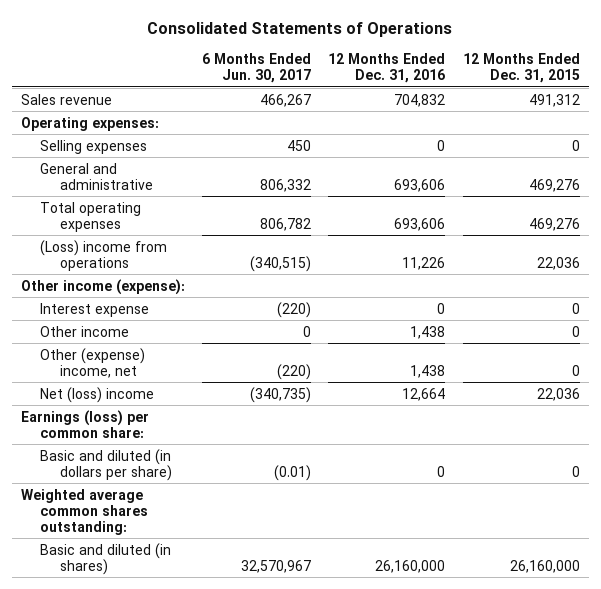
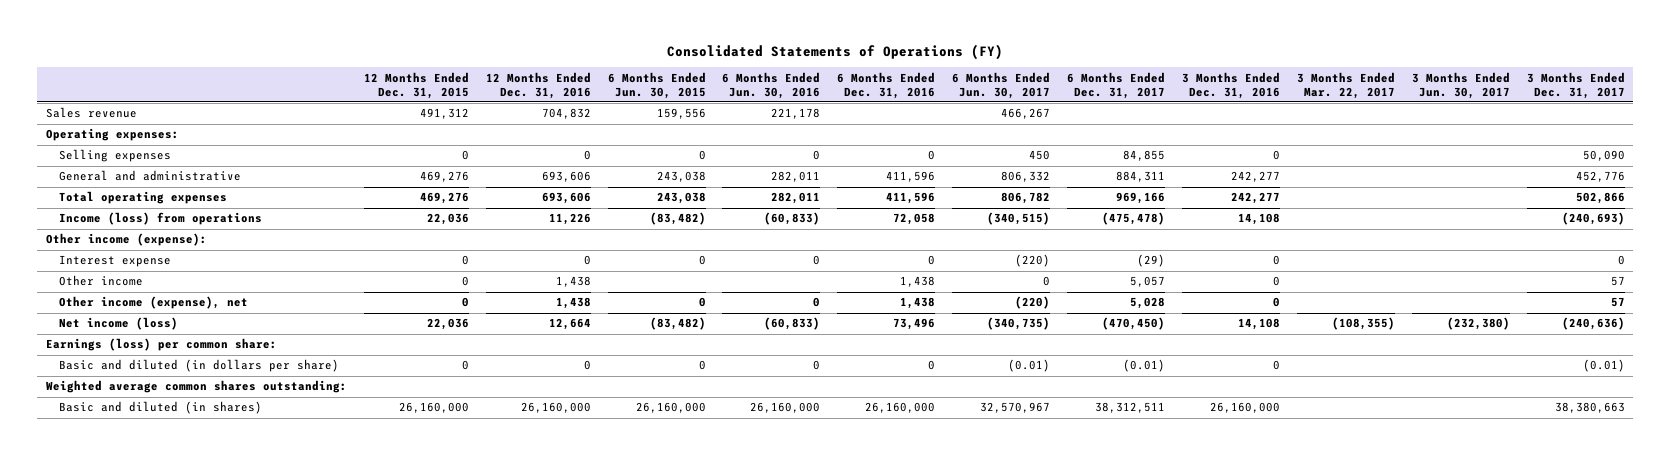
[147,21,453,37] Consolidated Statements of Operations -> [667,43,1004,60] Consolidated Statements of Operations (FY)
none -> [607,71,706,99] 6 Months Ended Jun. 30, 2015
none -> [722,71,821,99] 6 Months Ended Jun. 30, 2016
none -> [837,71,936,99] 6 Months Ended Dec. 31, 2016
none -> [1067,71,1166,99] 6 Months Ended Dec. 31, 2017
none -> [1181,71,1280,99] 3 Months Ended Dec. 31, 2016
none -> [1296,71,1395,99] 3 Months Ended Mar. 22, 2017
none -> [1411,71,1510,99] 3 Months Ended Jun. 30, 2017
none -> [1526,71,1625,99] 3 Months Ended Dec. 31, 2017
[40,239,168,271] (Loss) income from operations -> [59,212,263,226] Income (loss) from operations
[40,347,146,378] Other (expense) income, net -> [59,296,249,310] Other income (expense), net
[40,386,155,403] Net (loss) income -> [59,317,179,331] Net income (loss)

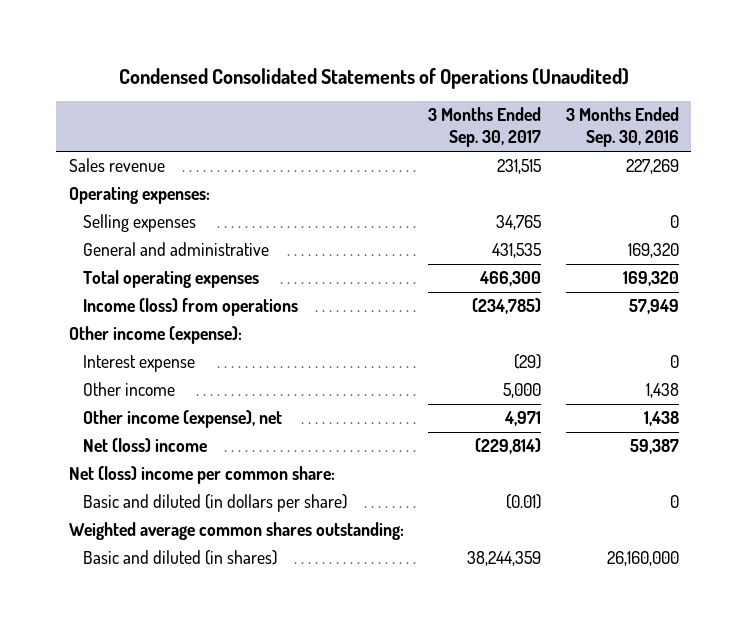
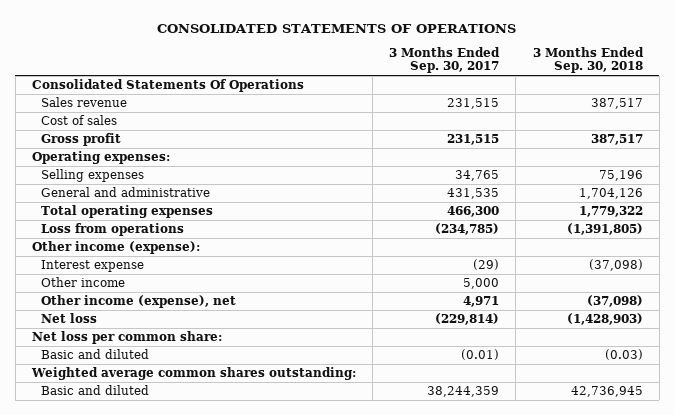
[118,67,629,89] Condensed Consolidated Statements of Operations (Unaudited) -> [157,23,517,33] CONSOLIDATED STATEMENTS OF OPERATIONS
[566,107,680,148] 3 Months Ended Sep. 30, 2016 -> none
none -> [532,46,644,74] 3 Months Ended Sep. 30, 2018
none -> [31,79,304,93] Consolidated Statements Of Operations
none -> [40,115,117,126] Cost of sales
none -> [40,133,121,147] Gross profit
[82,298,298,317] Income (loss) from operations -> [40,223,184,237] Loss from operations
[82,438,207,453] Net (loss) income -> [40,313,97,324] Net loss
[68,466,335,485] Net (loss) income per common share: -> [31,331,222,345] Net loss per common share:
[82,494,347,513] Basic and diluted (in dollars per share) -> [40,349,149,360] Basic and diluted
[82,550,277,566] Basic and diluted (in shares) -> [40,385,149,396] Basic and diluted

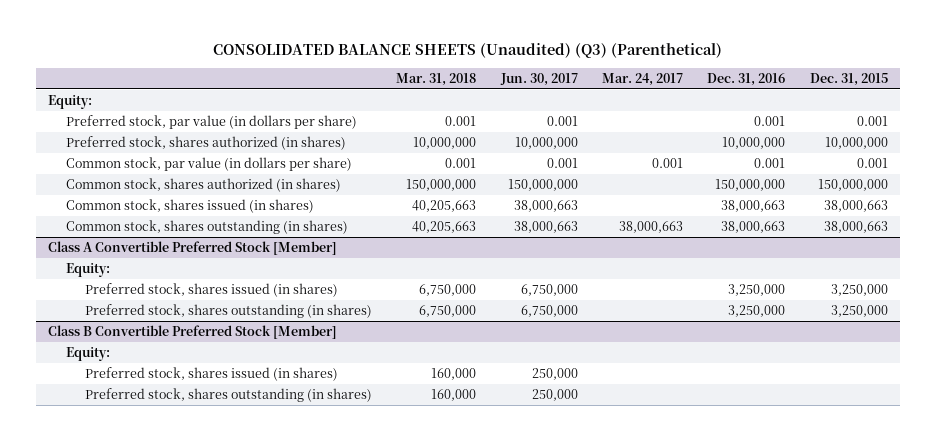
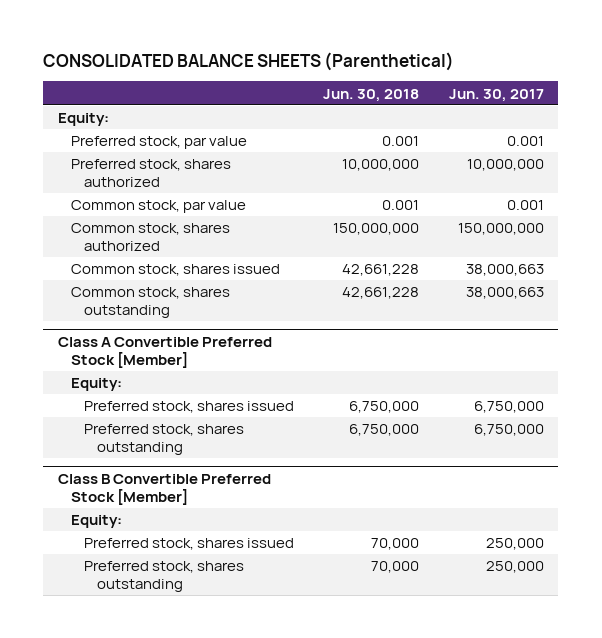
[212,43,722,59] CONSOLIDATED BALANCE SHEETS (Unaudited) (Q3) (Parenthetical) -> [43,51,455,71] CONSOLIDATED BALANCE SHEETS (Parenthetical)
[396,72,477,86] Mar. 31, 2018 -> none
[602,72,684,86] Mar. 24, 2017 -> none
[707,72,786,86] Dec. 31, 2016 -> none
[809,72,888,86] Dec. 31, 2015 -> none
none -> [323,88,420,102] Jun. 30, 2018
[66,115,358,130] Preferred stock, par value (in dollars per share) -> [71,136,248,150] Preferred stock, par value
[66,136,347,151] Preferred stock, shares authorized (in shares) -> [71,159,232,187] Preferred stock, shares authorized
[66,157,353,172] Common stock, par value (in dollars per share) -> [71,200,247,214] Common stock, par value
[66,178,342,193] Common stock, shares authorized (in shares) -> [71,223,231,251] Common stock, shares authorized
[66,199,315,214] Common stock, shares issued (in shares) -> [71,264,281,277] Common stock, shares issued
[66,220,349,235] Common stock, shares outstanding (in shares) -> [71,287,231,318] Common stock, shares outstanding
[84,283,338,298] Preferred stock, shares issued (in shares) -> [84,401,295,414] Preferred stock, shares issued
[84,304,372,319] Preferred stock, shares outstanding (in shares) -> [84,424,245,455] Preferred stock, shares outstanding
[84,367,338,382] Preferred stock, shares issued (in shares) -> [84,538,295,551] Preferred stock, shares issued
[84,388,372,403] Preferred stock, shares outstanding (in shares) -> [84,561,245,592] Preferred stock, shares outstanding

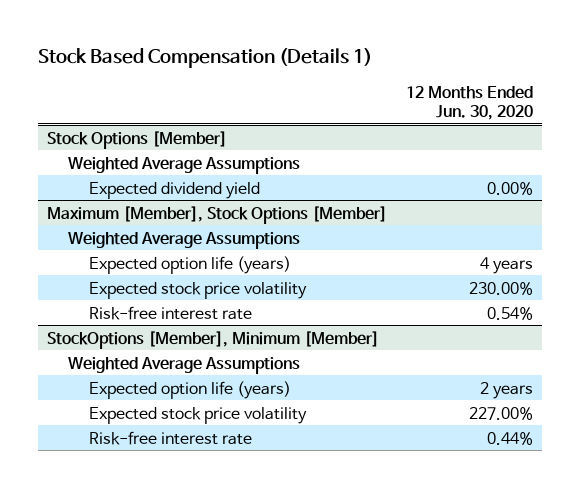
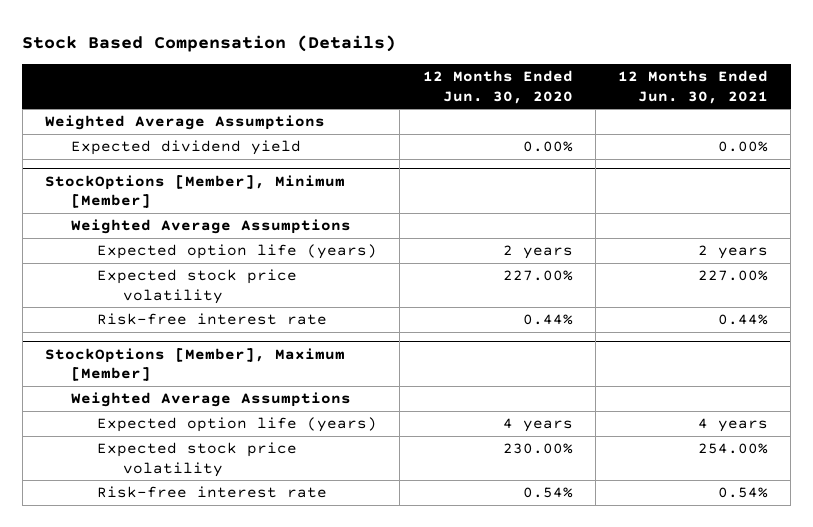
[38,48,373,69] Stock Based Compensation (Details 1) -> [22,34,397,52] Stock Based Compensation (Details)
none -> [618,70,769,104] 12 Months Ended Jun. 30, 2021
[47,130,228,149] Stock Options [Member] -> none
[47,205,388,224] Maximum [Member], Stock Options [Member] -> none
[68,231,301,249] Weighted Average Assumptions -> none
[89,255,292,274] Expected option life (years) -> none
[89,281,308,299] Expected stock price volatility -> none
[89,305,253,320] Risk-free interest rate -> none
none -> [45,348,346,382] StockOptions [Member], Maximum [Member]
none -> [71,392,352,408] Weighted Average Assumptions
none -> [97,417,378,433] Expected option life (years)
none -> [97,442,298,477] Expected stock price volatility
none -> [97,486,328,499] Risk-free interest rate

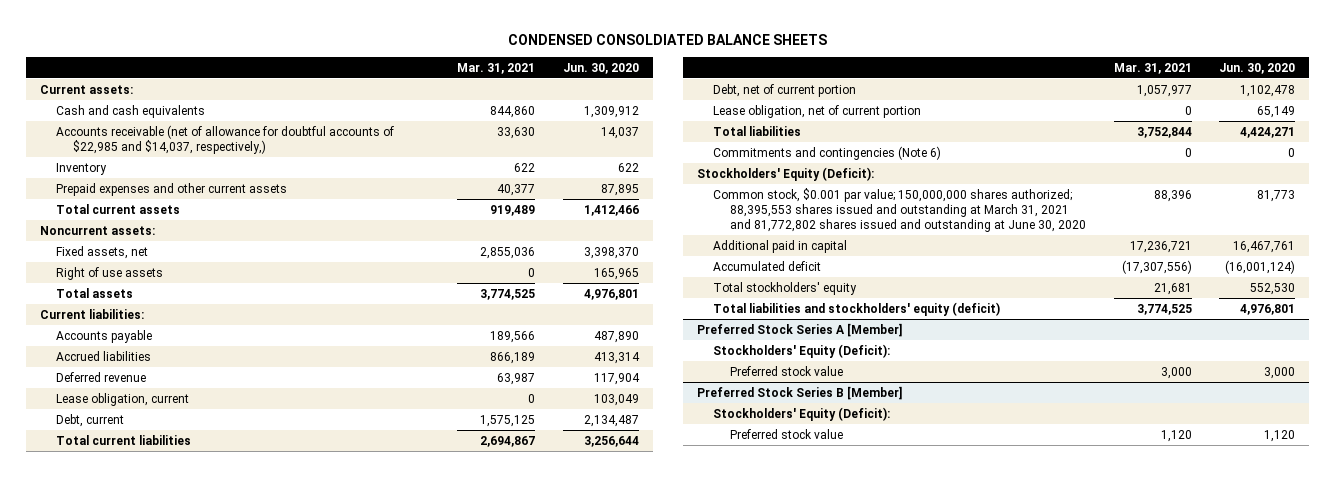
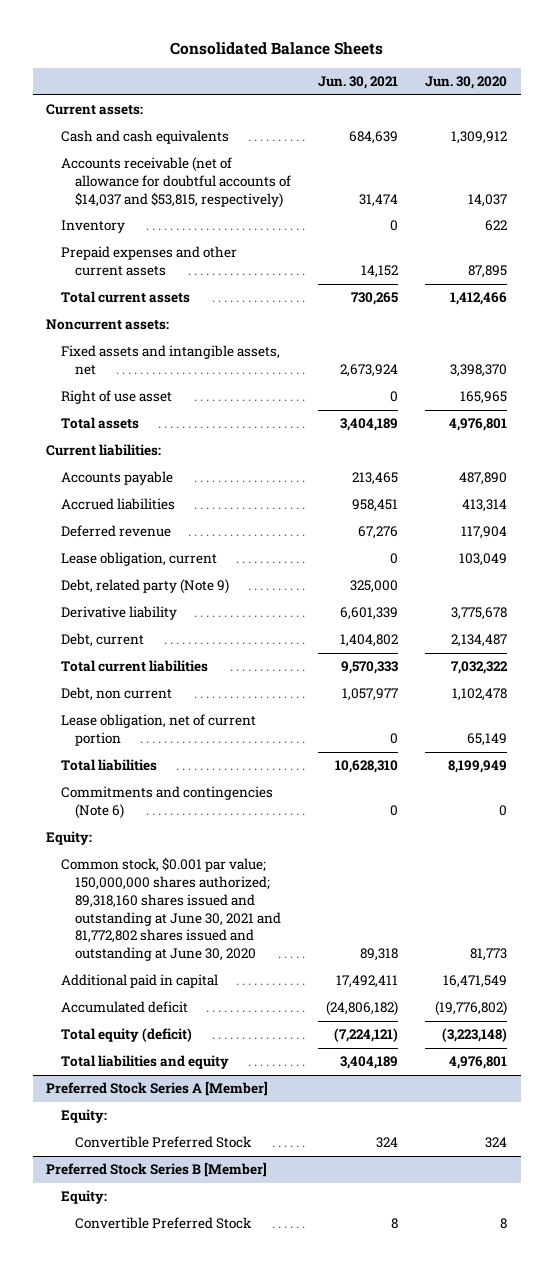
[507,34,827,46] CONDENSED CONSOLDIATED BALANCE SHEETS -> [169,42,383,56] Consolidated Balance Sheets
[456,62,535,74] Mar. 31, 2021 -> none
none -> [318,76,399,90] Jun. 30, 2021
[56,124,395,154] Accounts receivable (net of allowance for doubtful accounts of $22,985 and $14,037, respectively,) -> [60,157,292,208] Accounts receivable (net of allowance for doubtful accounts of $14,037 and $53,815, respectively)
[56,245,149,259] Fixed assets, net -> [60,345,280,376] Fixed assets and intangible assets, net
[56,266,164,280] Right of use assets -> [60,390,172,405] Right of use asset
none -> [60,579,229,595] Debt, related party (Note 9)
none -> [60,606,177,621] Derivative liability
[583,435,639,447] 3,256,644 -> [451,661,509,675] 7,032,322
[713,83,857,97] Debt, net of current portion -> [60,687,172,702] Debt, non current
[1240,126,1296,138] 4,424,271 -> [448,760,508,774] 8,199,949
[696,166,874,181] Stockholders' Equity (Deficit): -> none
none -> [46,831,93,846] Equity:
[713,187,1086,232] Common stock, $0.001 par value; 150,000,000 shares authorized; 88,395,553 shares issued and outstanding at March 31, 2021 and 81,772,802 shares issued and outstanding at June 30, 2020 -> [60,857,282,961] Common stock, $0.001 par value; 150,000,000 shares authorized; 89,318,160 shares issued and outstanding at June 30, 2021 and 81,772,802 shares issued and outstanding at June 30, 2020
[1233,240,1296,253] 16,467,761 -> [443,975,508,989] 16,471,549
[1225,259,1296,274] (16,001,124) -> [435,1001,508,1017] (19,776,802)
[713,281,858,295] Total stockholders' equity -> [60,1028,192,1043] Total equity (deficit)
[1250,282,1296,295] 552,530 -> [442,1028,508,1043] (3,223,148)
[713,301,1001,316] Total liabilities and stockholders' equity (deficit) -> [60,1055,229,1070] Total liabilities and equity
[713,343,891,358] Stockholders' Equity (Deficit): -> none
none -> [60,1109,107,1124] Equity:
[729,365,843,376] Preferred stock value -> [75,1136,253,1149] Convertible Preferred Stock
[1264,366,1296,379] 3,000 -> [485,1137,508,1149] 324
[713,406,891,421] Stockholders' Equity (Deficit): -> none
none -> [60,1190,107,1205] Equity:
[729,428,843,439] Preferred stock value -> [75,1217,253,1230] Convertible Preferred Stock
[1264,429,1296,442] 1,120 -> [500,1218,508,1230] 8

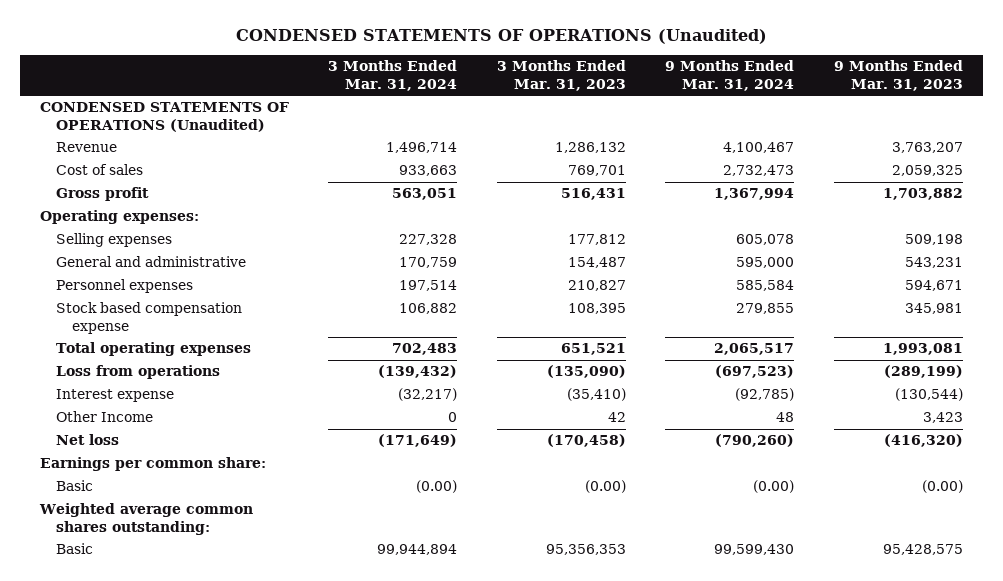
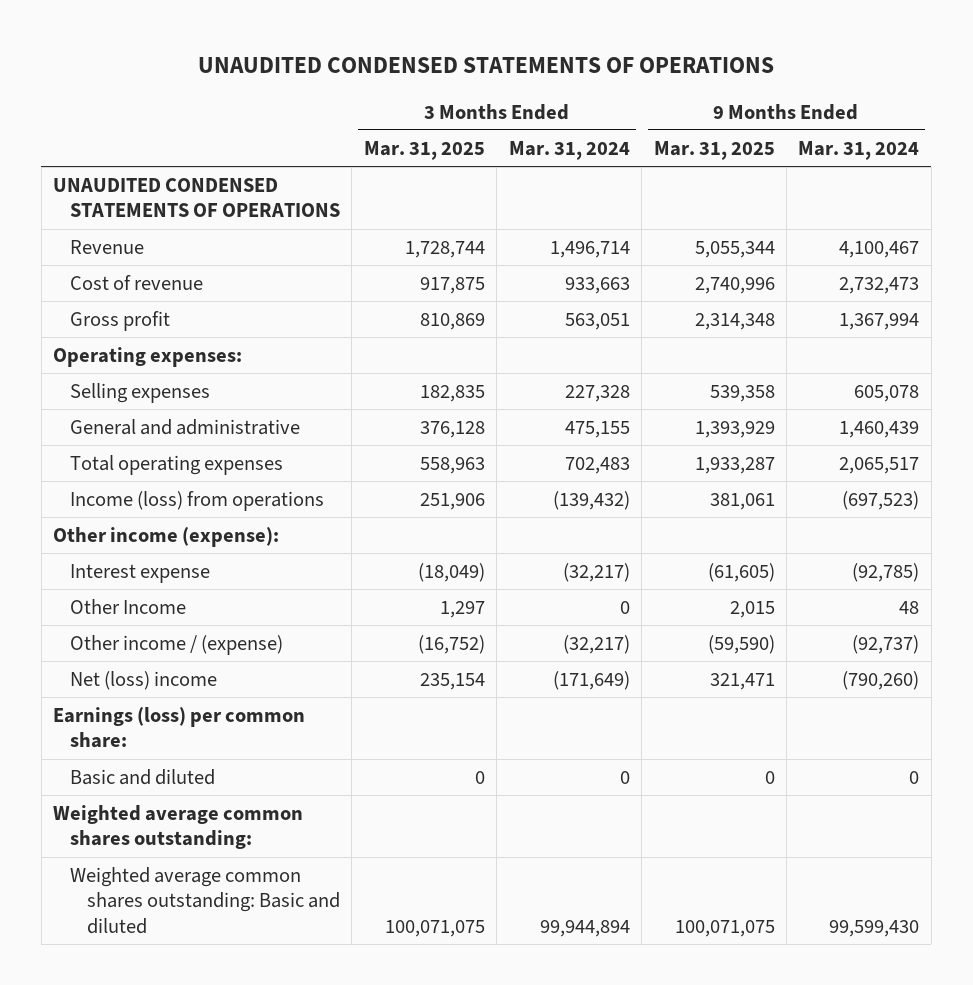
[236,29,768,45] CONDENSED STATEMENTS OF OPERATIONS (Unaudited) -> [198,57,775,74] UNAUDITED CONDENSED STATEMENTS OF OPERATIONS
[496,60,626,91] 3 Months Ended Mar. 31, 2023 -> none
[833,60,963,91] 9 Months Ended Mar. 31, 2023 -> none
none -> [363,140,485,160] Mar. 31, 2025
none -> [653,140,775,160] Mar. 31, 2025
[39,102,289,132] CONDENSED STATEMENTS OF OPERATIONS (Unaudited) -> [53,177,340,218] UNAUDITED CONDENSED STATEMENTS OF OPERATIONS
[56,164,144,176] Cost of sales -> [69,274,203,290] Cost of revenue
[56,279,194,294] Personnel expenses -> none
[56,302,243,334] Stock based compensation expense -> none
[399,257,458,269] 170,759 -> [564,420,630,438] 475,155
[736,257,795,269] 595,000 -> [839,420,920,438] 1,460,439
[56,365,221,380] Loss from operations -> [69,490,324,511] Income (loss) from operations
none -> [53,526,280,547] Other income (expense):
[56,480,94,492] Basic -> none
none -> [69,634,283,655] Other income / (expense)
[56,434,120,446] Net loss -> [69,670,217,690] Net (loss) income
[39,457,266,472] Earnings per common share: -> [53,706,306,749] Earnings (loss) per common share:
none -> [69,768,215,785] Basic and diluted
[56,543,94,555] Basic -> [69,866,340,934] Weighted average common shares outstanding: Basic and diluted

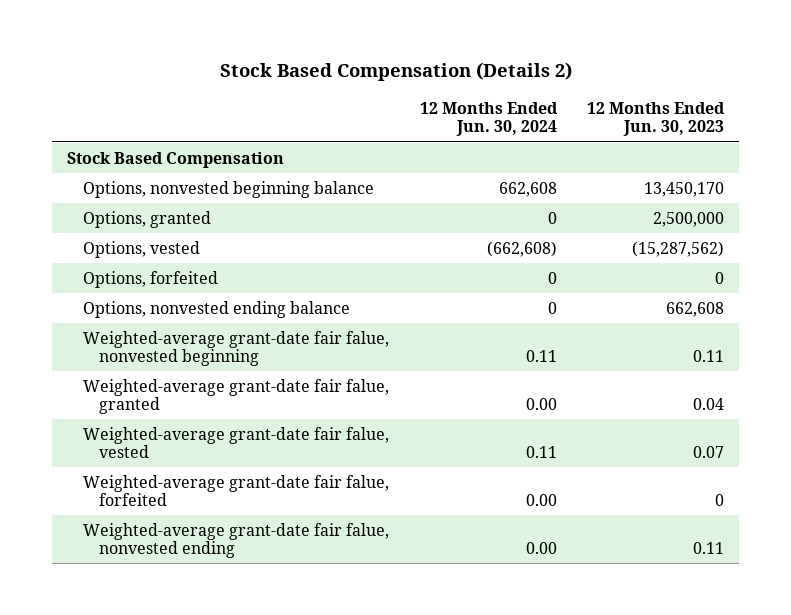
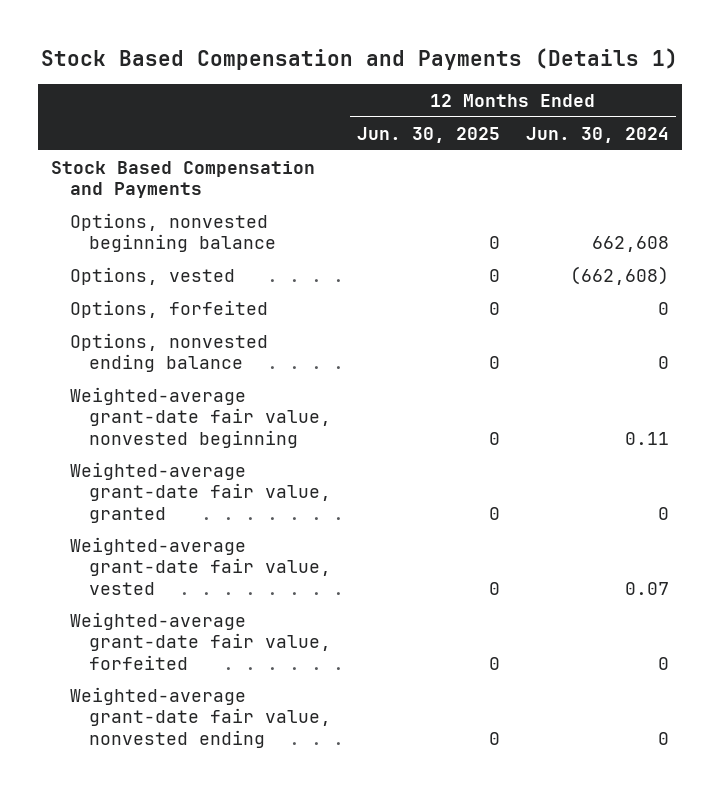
[219,62,572,82] Stock Based Compensation (Details 2) -> [41,47,679,70] Stock Based Compensation and Payments (Details 1)
[586,101,725,137] 12 Months Ended Jun. 30, 2023 -> none
none -> [357,126,501,143] Jun. 30, 2025
[67,151,285,168] Stock Based Compensation -> [50,161,315,199] Stock Based Compensation and Payments
[83,210,212,228] Options, granted -> none
[83,330,390,367] Weighted-average grant-date fair falue, nonvested beginning -> [69,387,331,448] Weighted-average grant-date fair value, nonvested beginning
[83,378,390,415] Weighted-average grant-date fair falue, granted -> [69,462,331,523] Weighted-average grant-date fair value, granted
[525,398,557,411] 0.00 -> [658,506,670,520] 0
[83,426,390,459] Weighted-average grant-date fair falue, vested -> [69,537,331,595] Weighted-average grant-date fair value, vested
[525,446,557,459] 0.11 -> [625,581,670,595] 0.07
[83,474,390,507] Weighted-average grant-date fair falue, forfeited -> [69,612,331,670] Weighted-average grant-date fair value, forfeited
[525,494,557,507] 0.00 -> [658,656,670,670] 0
[83,522,390,559] Weighted-average grant-date fair falue, nonvested ending -> [69,687,331,748] Weighted-average grant-date fair value, nonvested ending
[525,542,557,555] 0.00 -> [658,731,670,745] 0

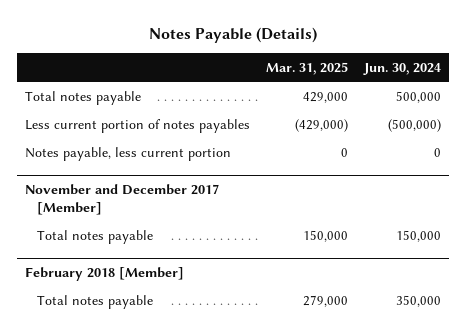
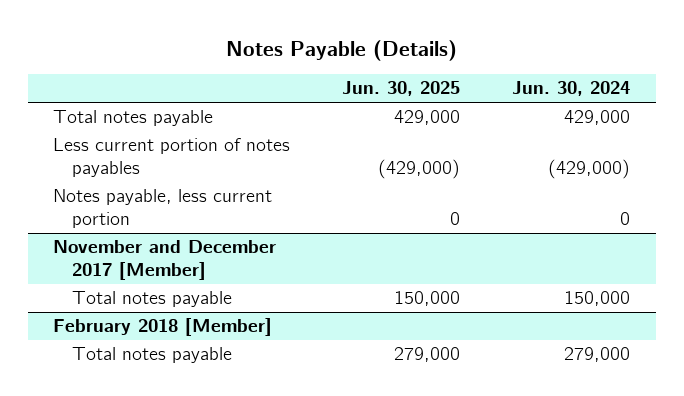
[266,61,349,75] Mar. 31, 2025 -> none
none -> [342,81,461,97] Jun. 30, 2025
[396,90,442,103] 500,000 -> [564,110,631,126] 429,000
[388,118,442,132] (500,000) -> [548,159,631,180] (429,000)
[396,294,442,307] 350,000 -> [564,347,631,363] 279,000

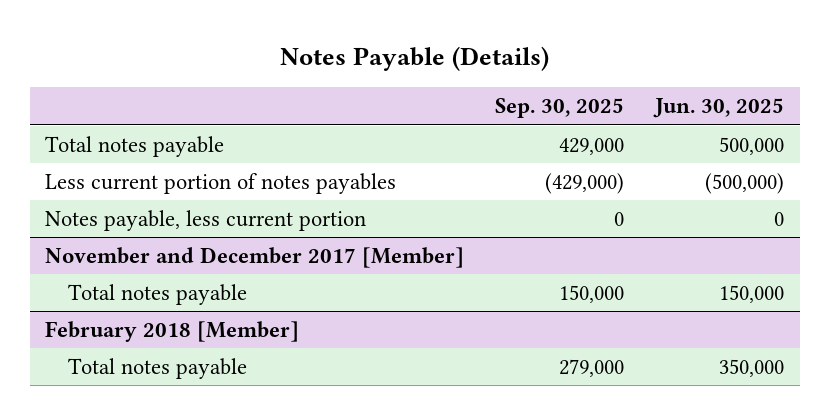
[512,81,631,97] Jun. 30, 2024 -> none
none -> [495,98,625,119] Sep. 30, 2025
[394,110,461,126] 429,000 -> [719,136,785,155] 500,000
[378,159,461,180] (429,000) -> [705,172,785,194] (500,000)
[394,347,461,363] 279,000 -> [719,358,785,377] 350,000

